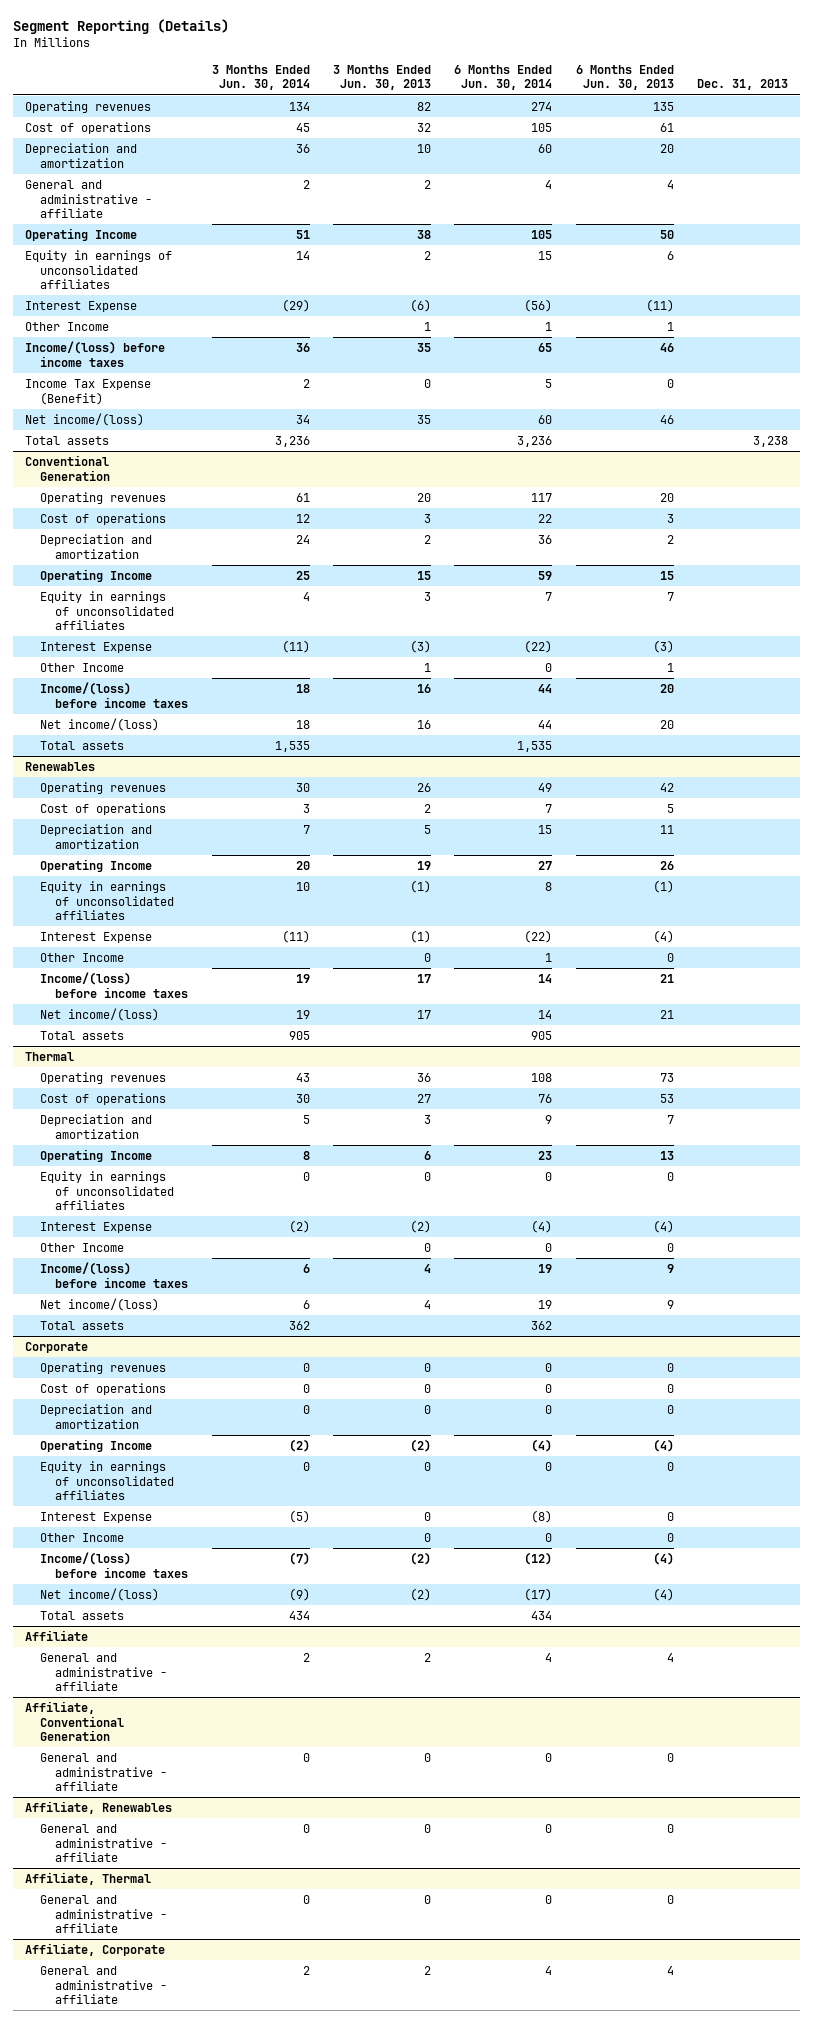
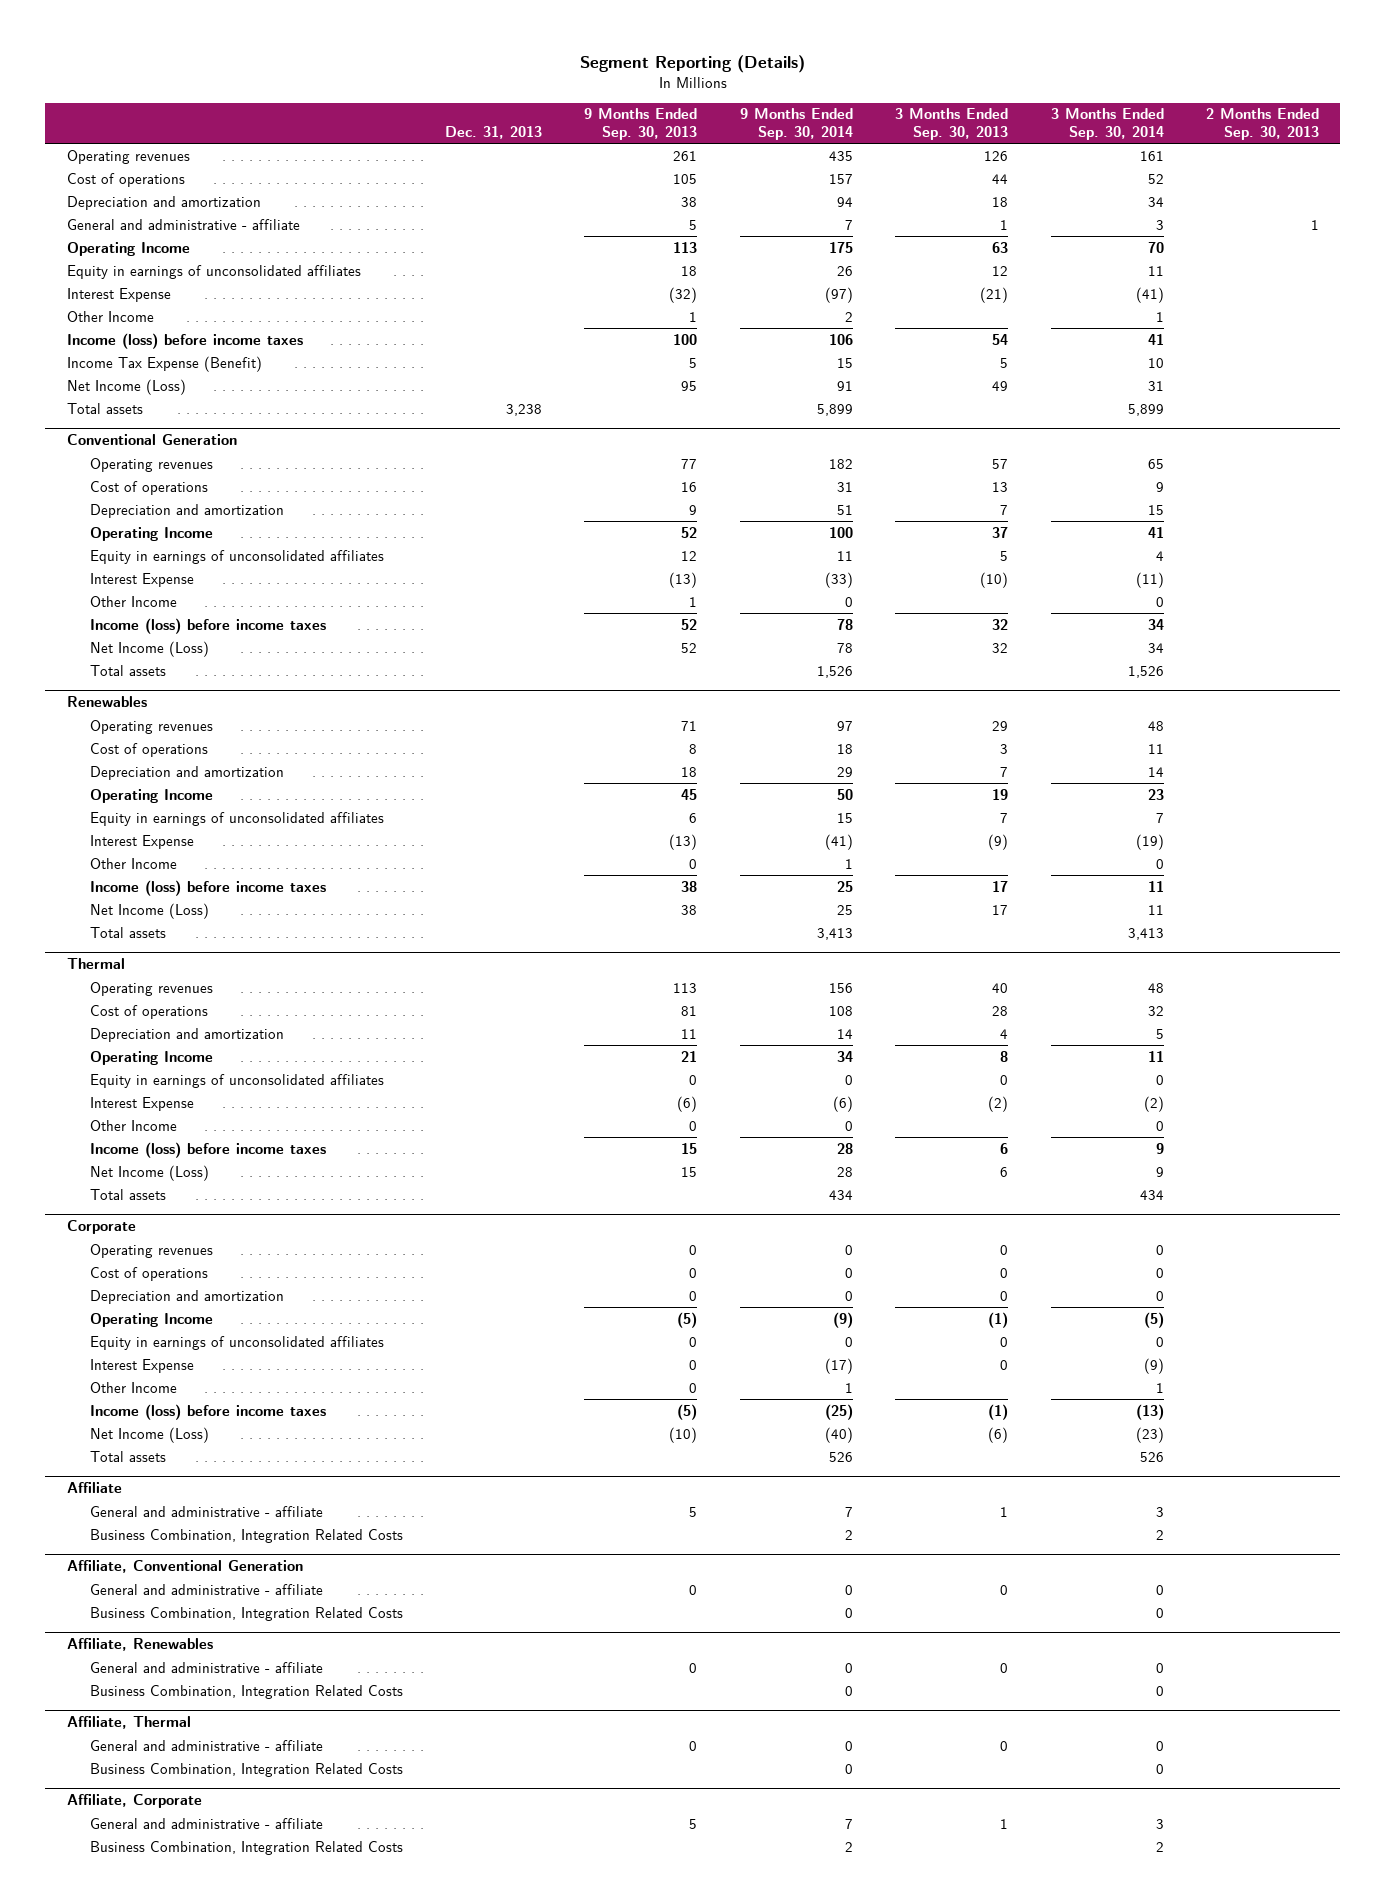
[211,64,310,91] 3 Months Ended Jun. 30, 2014 -> none
[332,64,431,91] 3 Months Ended Jun. 30, 2013 -> none
[454,64,553,91] 6 Months Ended Jun. 30, 2014 -> none
[575,64,674,91] 6 Months Ended Jun. 30, 2013 -> none
none -> [584,108,698,141] 9 Months Ended Sep. 30, 2013
none -> [739,108,853,141] 9 Months Ended Sep. 30, 2014
none -> [895,108,1009,141] 3 Months Ended Sep. 30, 2013
none -> [1050,108,1164,141] 3 Months Ended Sep. 30, 2014
none -> [1206,108,1320,141] 2 Months Ended Sep. 30, 2013
[24,340,165,367] Income/(loss) before income taxes -> [66,332,303,349] Income (loss) before income taxes
[24,412,144,426] Net income/(loss) -> [66,378,186,395] Net Income (Loss)
[39,681,189,708] Income/(loss) before income taxes -> [89,617,326,634] Income (loss) before income taxes
[39,717,159,731] Net income/(loss) -> [89,640,209,657] Net Income (Loss)
[39,971,189,998] Income/(loss) before income taxes -> [89,879,326,896] Income (loss) before income taxes
[39,1007,159,1021] Net income/(loss) -> [89,902,209,919] Net Income (Loss)
[39,1261,189,1288] Income/(loss) before income taxes -> [89,1141,326,1158] Income (loss) before income taxes
[39,1297,159,1311] Net income/(loss) -> [89,1164,209,1181] Net Income (Loss)
[39,1551,189,1578] Income/(loss) before income taxes -> [89,1403,326,1420] Income (loss) before income taxes
[39,1587,159,1601] Net income/(loss) -> [89,1426,209,1443] Net Income (Loss)
none -> [89,1528,403,1543] Business Combination, Integration Related Costs
none -> [89,1606,403,1621] Business Combination, Integration Related Costs
none -> [89,1684,403,1699] Business Combination, Integration Related Costs
none -> [89,1762,403,1777] Business Combination, Integration Related Costs
none -> [89,1840,403,1855] Business Combination, Integration Related Costs

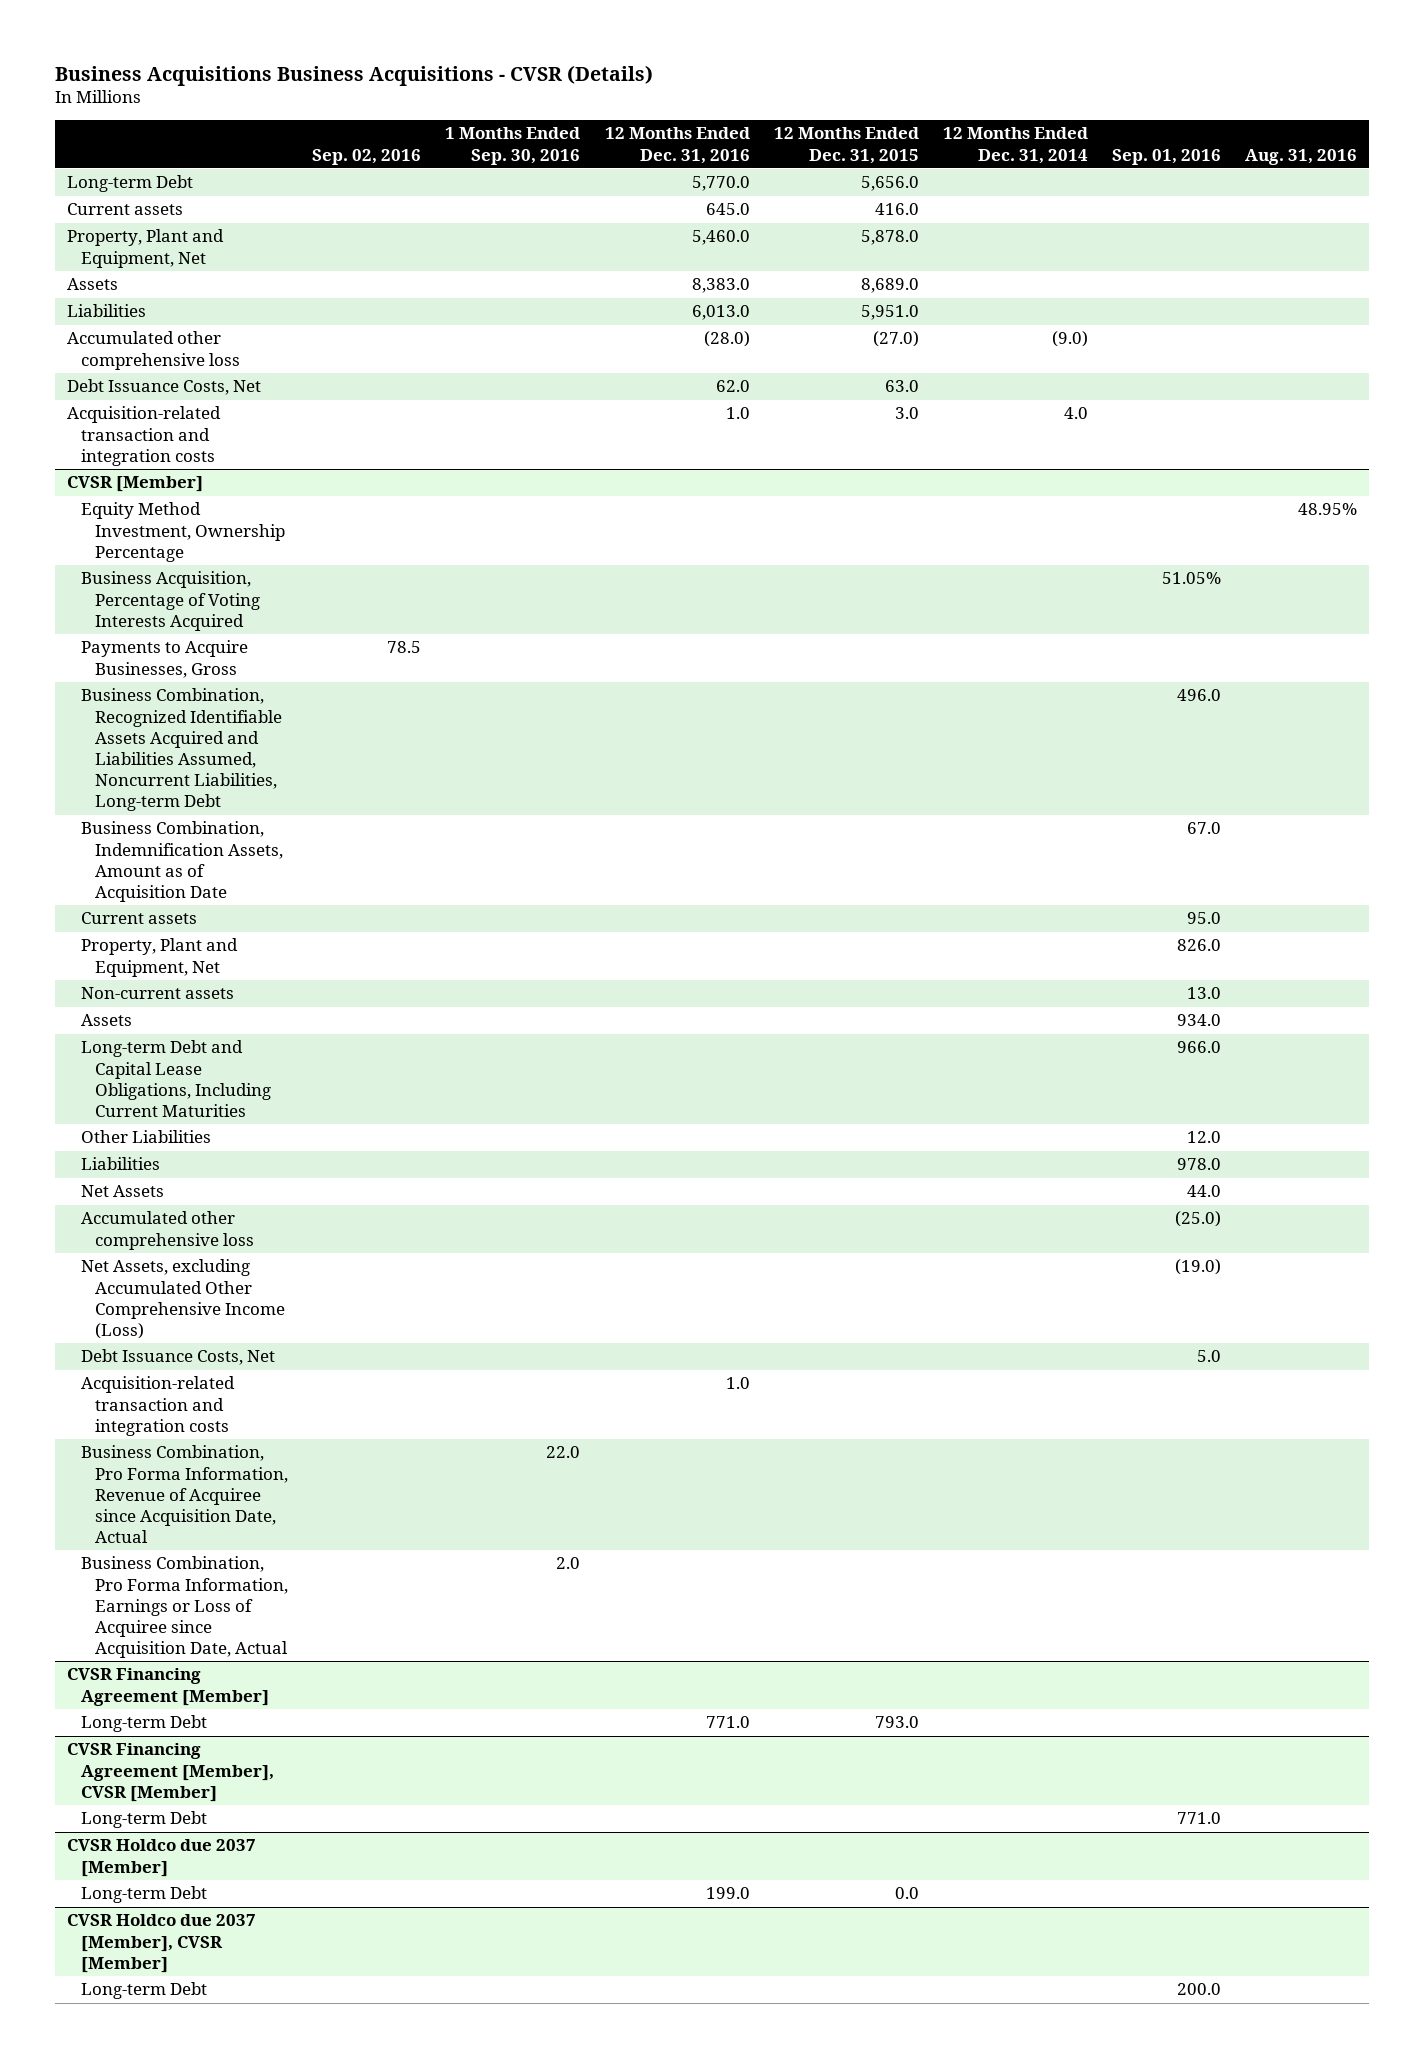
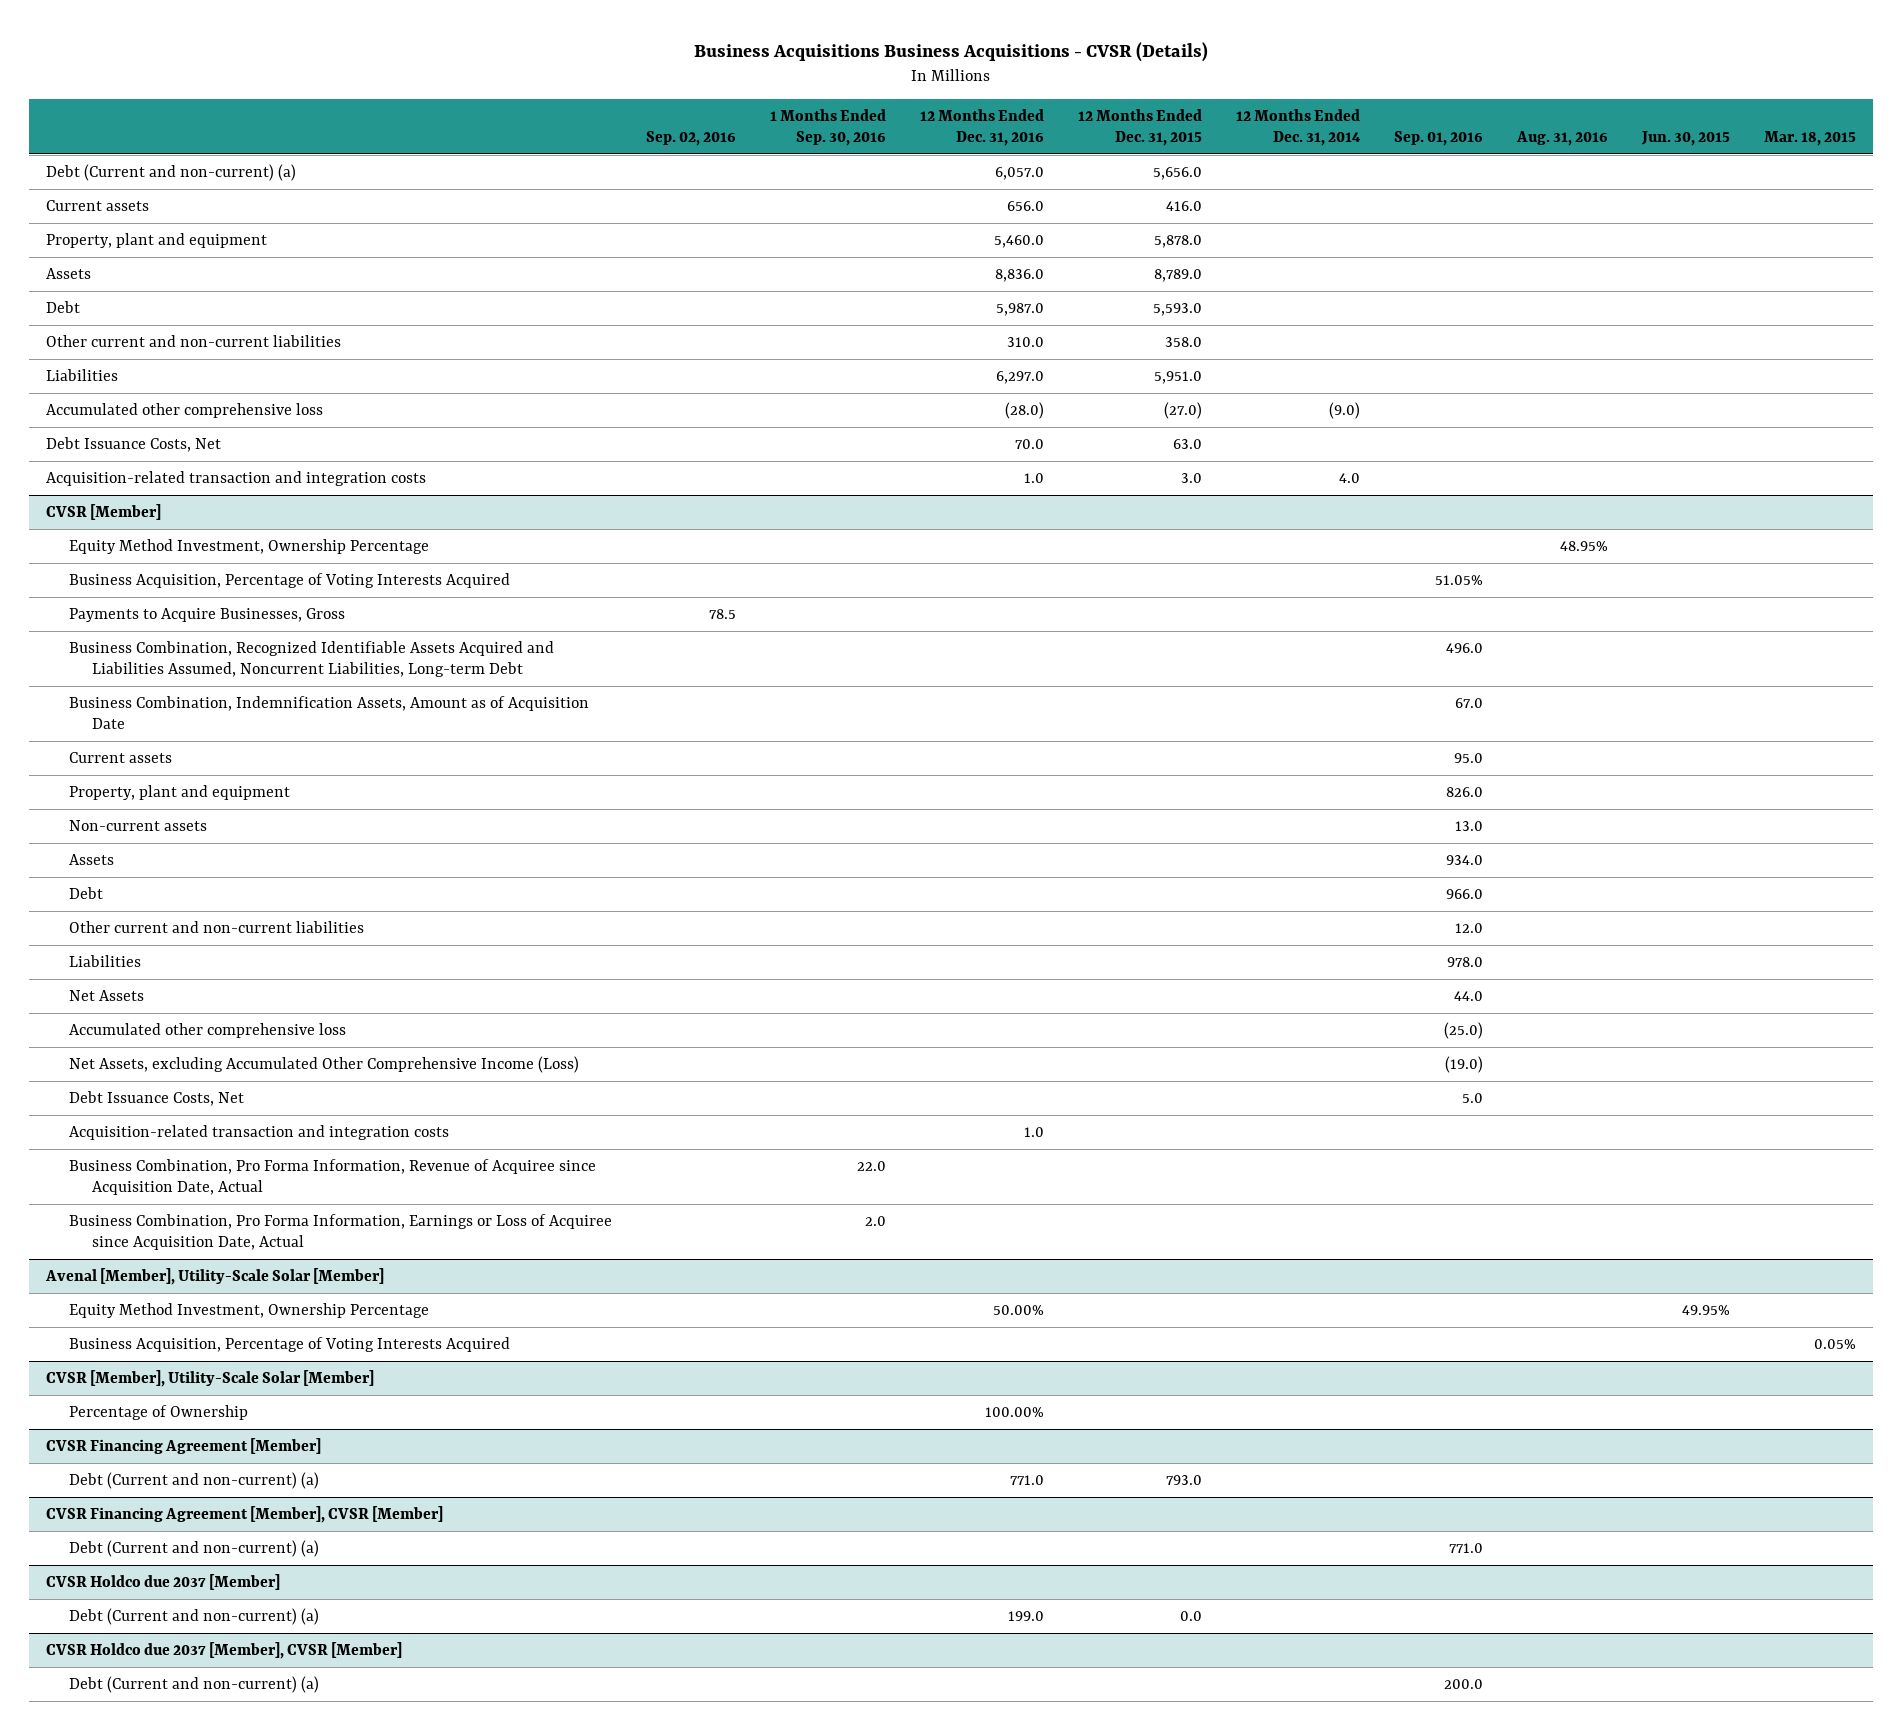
none -> [1641,130,1731,146] Jun. 30, 2015
none -> [1764,130,1857,146] Mar. 18, 2015
[66,175,193,193] Long-term Debt -> none
none -> [45,163,296,181] Debt (Current and non-current) (a)
[705,203,750,216] 645.0 -> [1006,200,1044,211] 656.0
[66,229,224,268] Property, Plant and Equipment, Net -> [45,232,267,248] Property, plant and equipment
[691,278,750,294] 8,383.0 -> [994,268,1044,282] 8,836.0
[860,278,919,294] 8,689.0 -> [1153,268,1202,282] 8,789.0
none -> [45,300,80,313] Debt
none -> [45,334,341,347] Other current and non-current liabilities
[691,305,750,321] 6,013.0 -> [995,370,1044,384] 6,297.0
[715,380,750,393] 62.0 -> [1014,438,1044,449] 70.0
[80,938,238,977] Property, Plant and Equipment, Net -> [68,784,290,800] Property, plant and equipment
[80,1040,272,1117] Long-term Debt and Capital Lease Obligations, Including Current Maturities -> [68,886,103,899] Debt
[80,1130,211,1144] Other Liabilities -> [68,920,364,933] Other current and non-current liabilities
none -> [44,1267,384,1285] Avenal [Member], Utility-Scale Solar [Member]
none -> [68,1302,429,1318] Equity Method Investment, Ownership Percentage
none -> [68,1336,510,1352] Business Acquisition, Percentage of Voting Interests Acquired
none -> [45,1369,374,1387] CVSR [Member], Utility-Scale Solar [Member]
none -> [68,1404,248,1420] Percentage of Ownership
[80,1715,207,1733] Long-term Debt -> [68,1471,319,1489] Debt (Current and non-current) (a)
[80,1811,207,1829] Long-term Debt -> [68,1539,319,1557] Debt (Current and non-current) (a)
[80,1886,207,1904] Long-term Debt -> [68,1607,319,1625] Debt (Current and non-current) (a)
[80,1982,207,2000] Long-term Debt -> [68,1675,319,1693] Debt (Current and non-current) (a)

